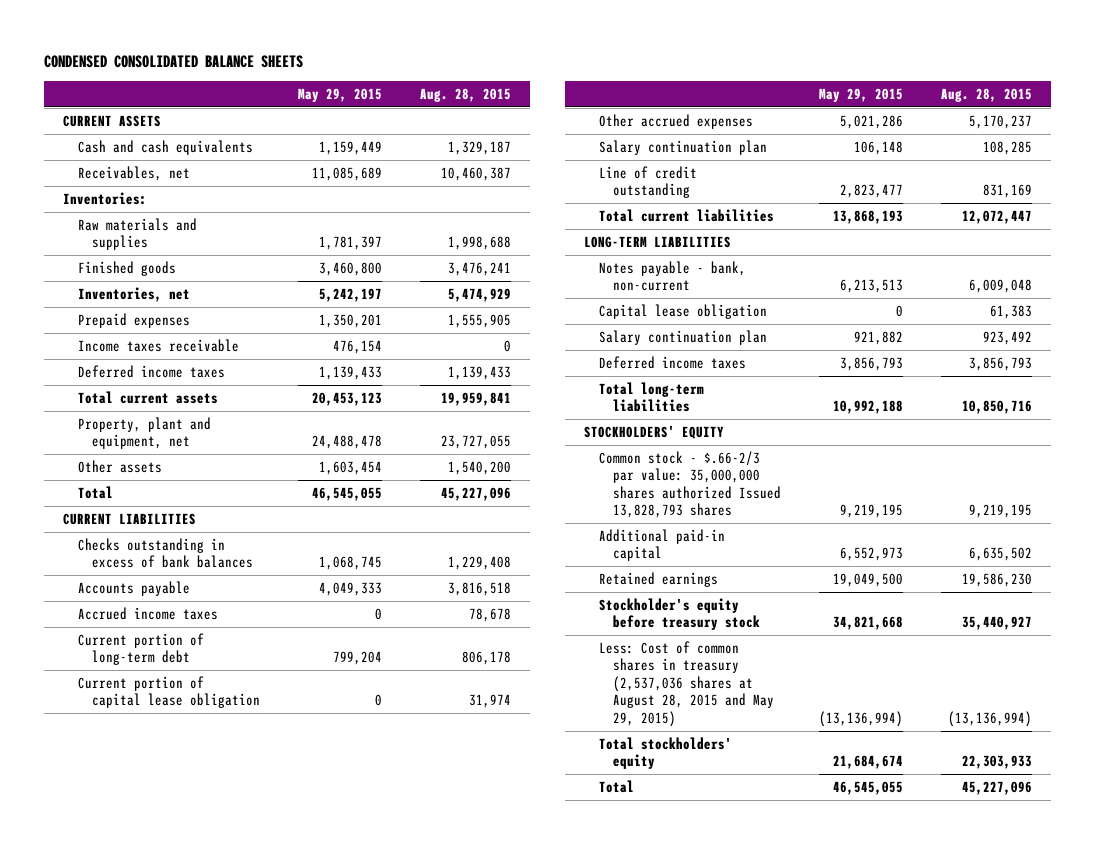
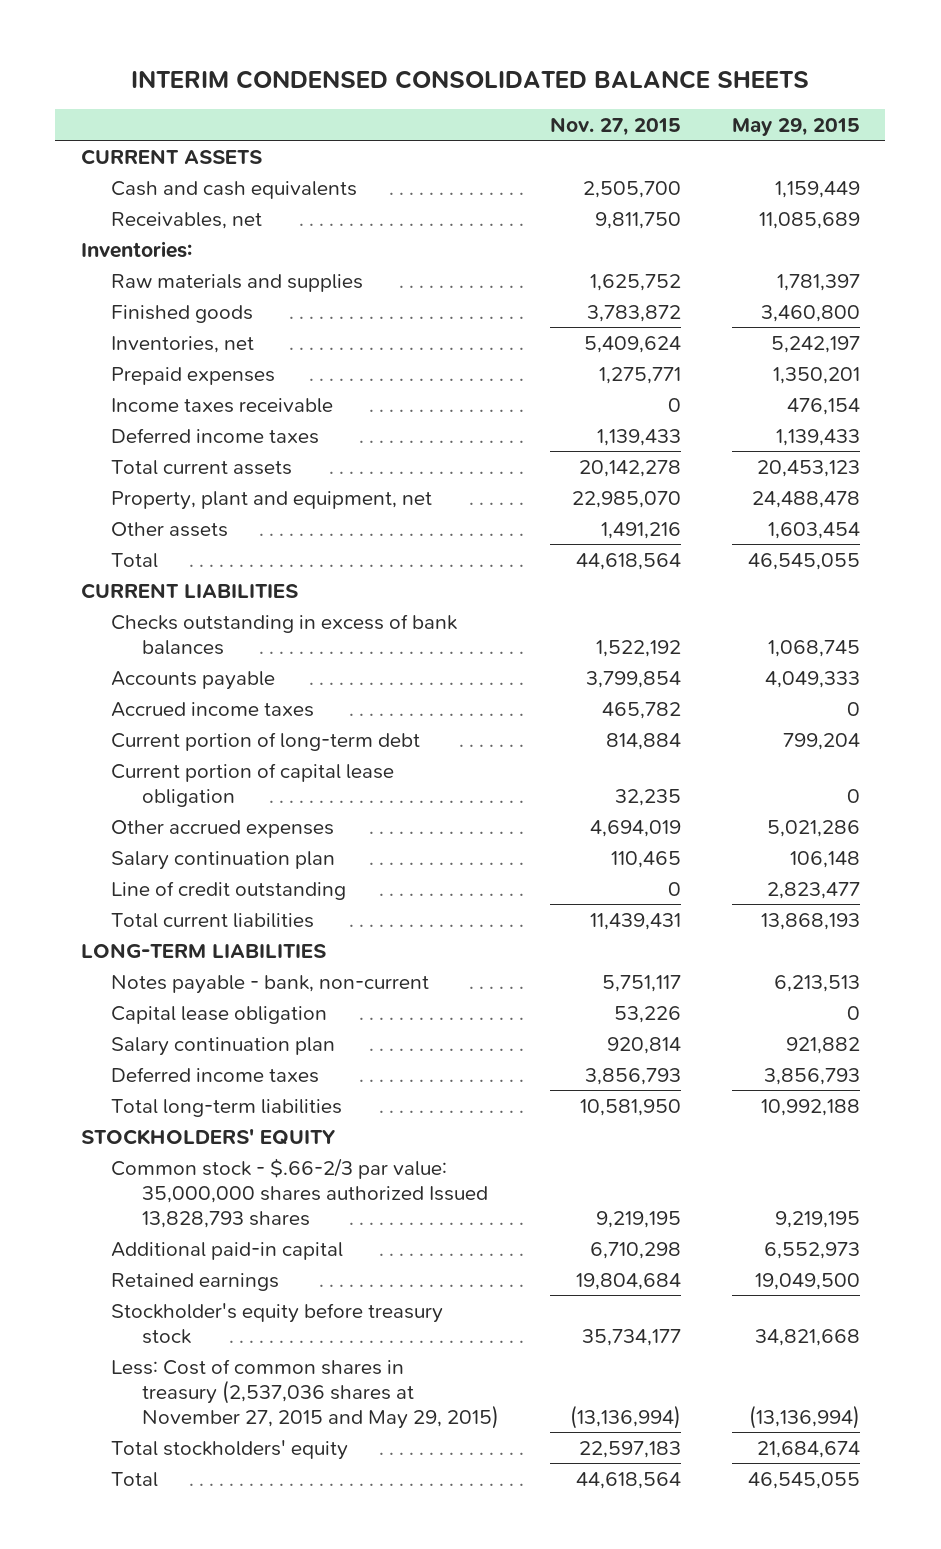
[44,54,304,68] CONDENSED CONSOLIDATED BALANCE SHEETS -> [131,70,810,90] INTERIM CONDENSED CONSOLIDATED BALANCE SHEETS
[419,87,511,102] Aug. 28, 2015 -> none
none -> [549,116,681,136] Nov. 27, 2015
[598,641,775,727] Less: Cost of common shares in treasury (2,537,036 shares at August 28, 2015 and May 29, 2015) -> [111,1358,499,1429] Less: Cost of common shares in treasury (2,537,036 shares at November 27, 2015 and May 29, 2015)

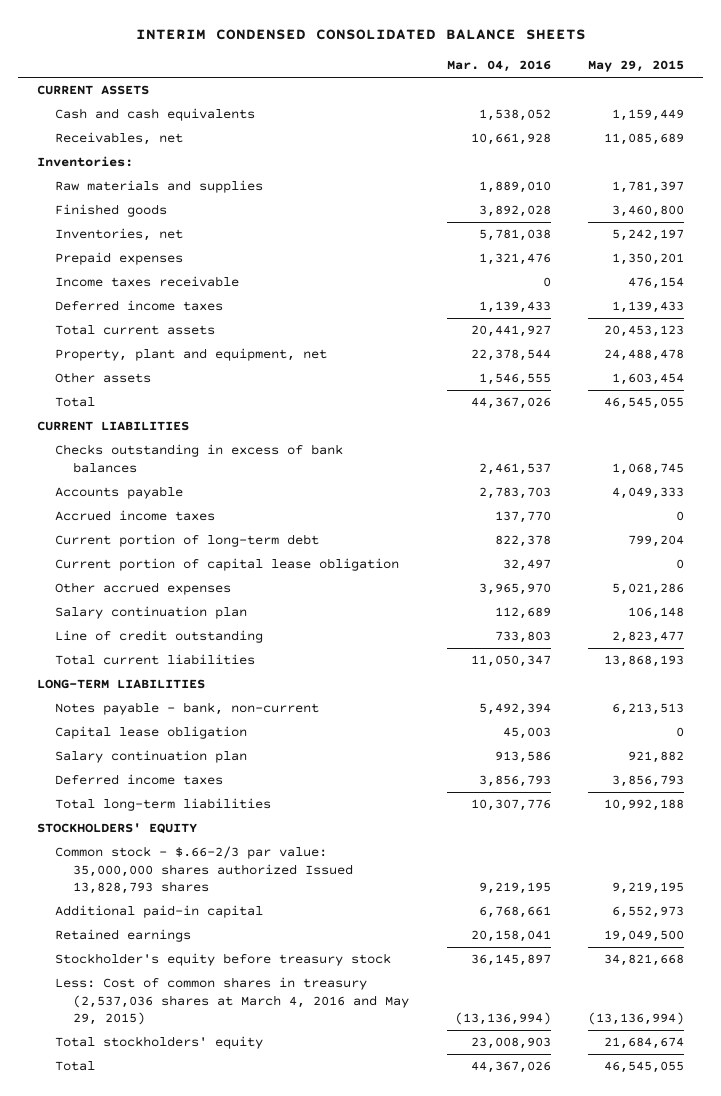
[549,116,681,136] Nov. 27, 2015 -> none
none -> [446,60,551,73] Mar. 04, 2016
[111,1358,499,1429] Less: Cost of common shares in treasury (2,537,036 shares at November 27, 2015 and May 29, 2015) -> [54,977,409,1026] Less: Cost of common shares in treasury (2,537,036 shares at March 4, 2016 and May 29, 2015)

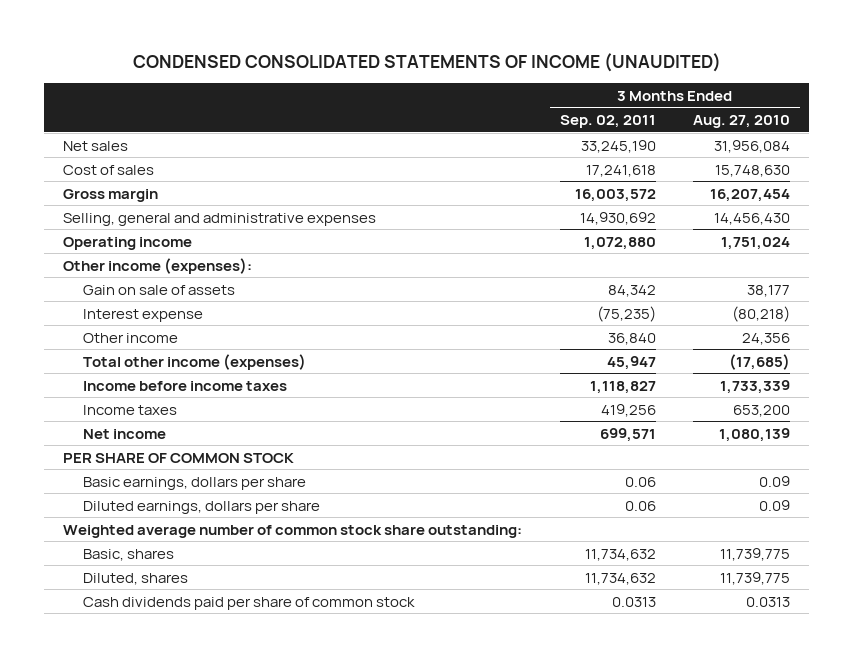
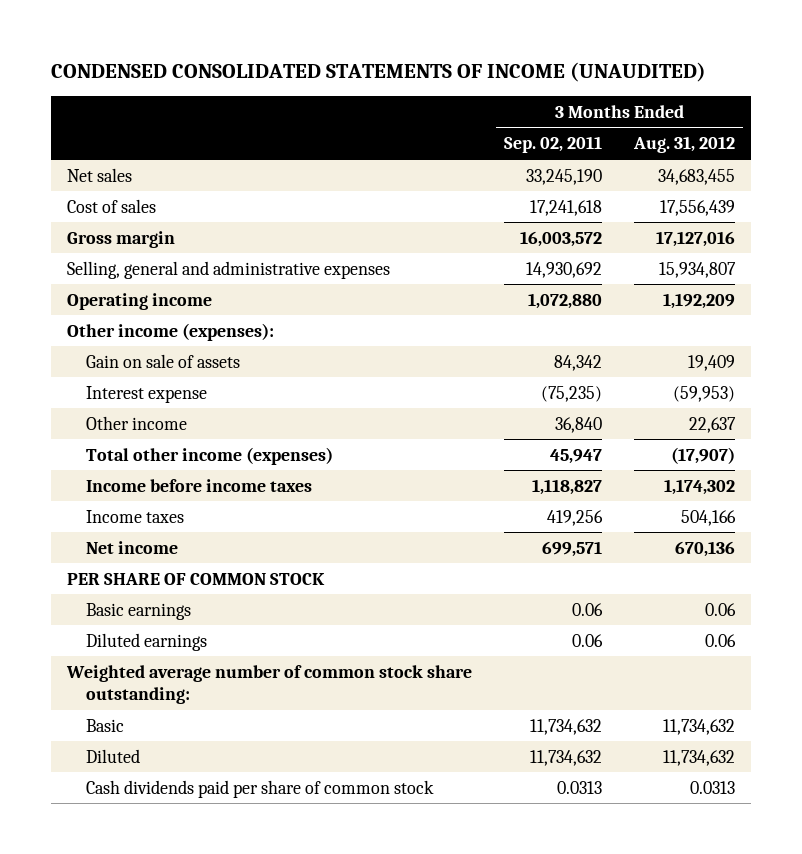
[693,115,791,129] Aug. 27, 2010 -> none
none -> [633,136,736,154] Aug. 31, 2012
[83,476,307,490] Basic earnings, dollars per share -> [85,602,191,620] Basic earnings
[83,500,321,514] Diluted earnings, dollars per share -> [85,632,207,651] Diluted earnings
[83,548,175,561] Basic, shares -> [85,718,124,732] Basic
[83,572,189,585] Diluted, shares -> [85,748,140,763] Diluted

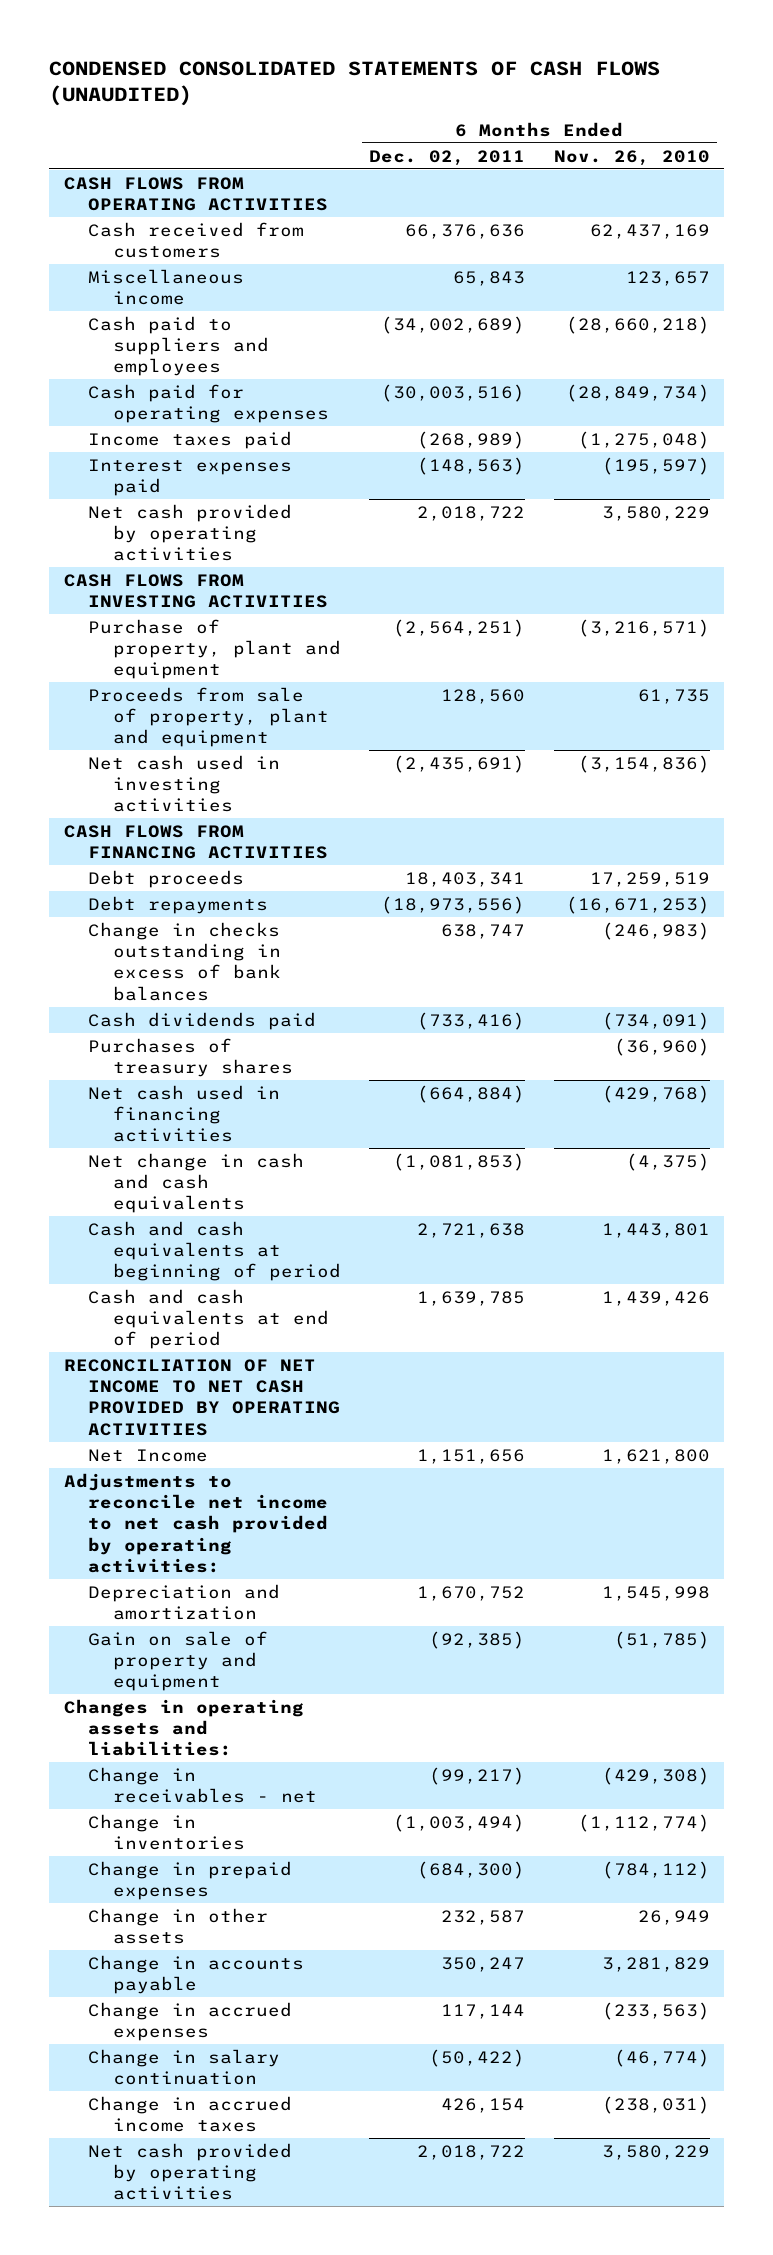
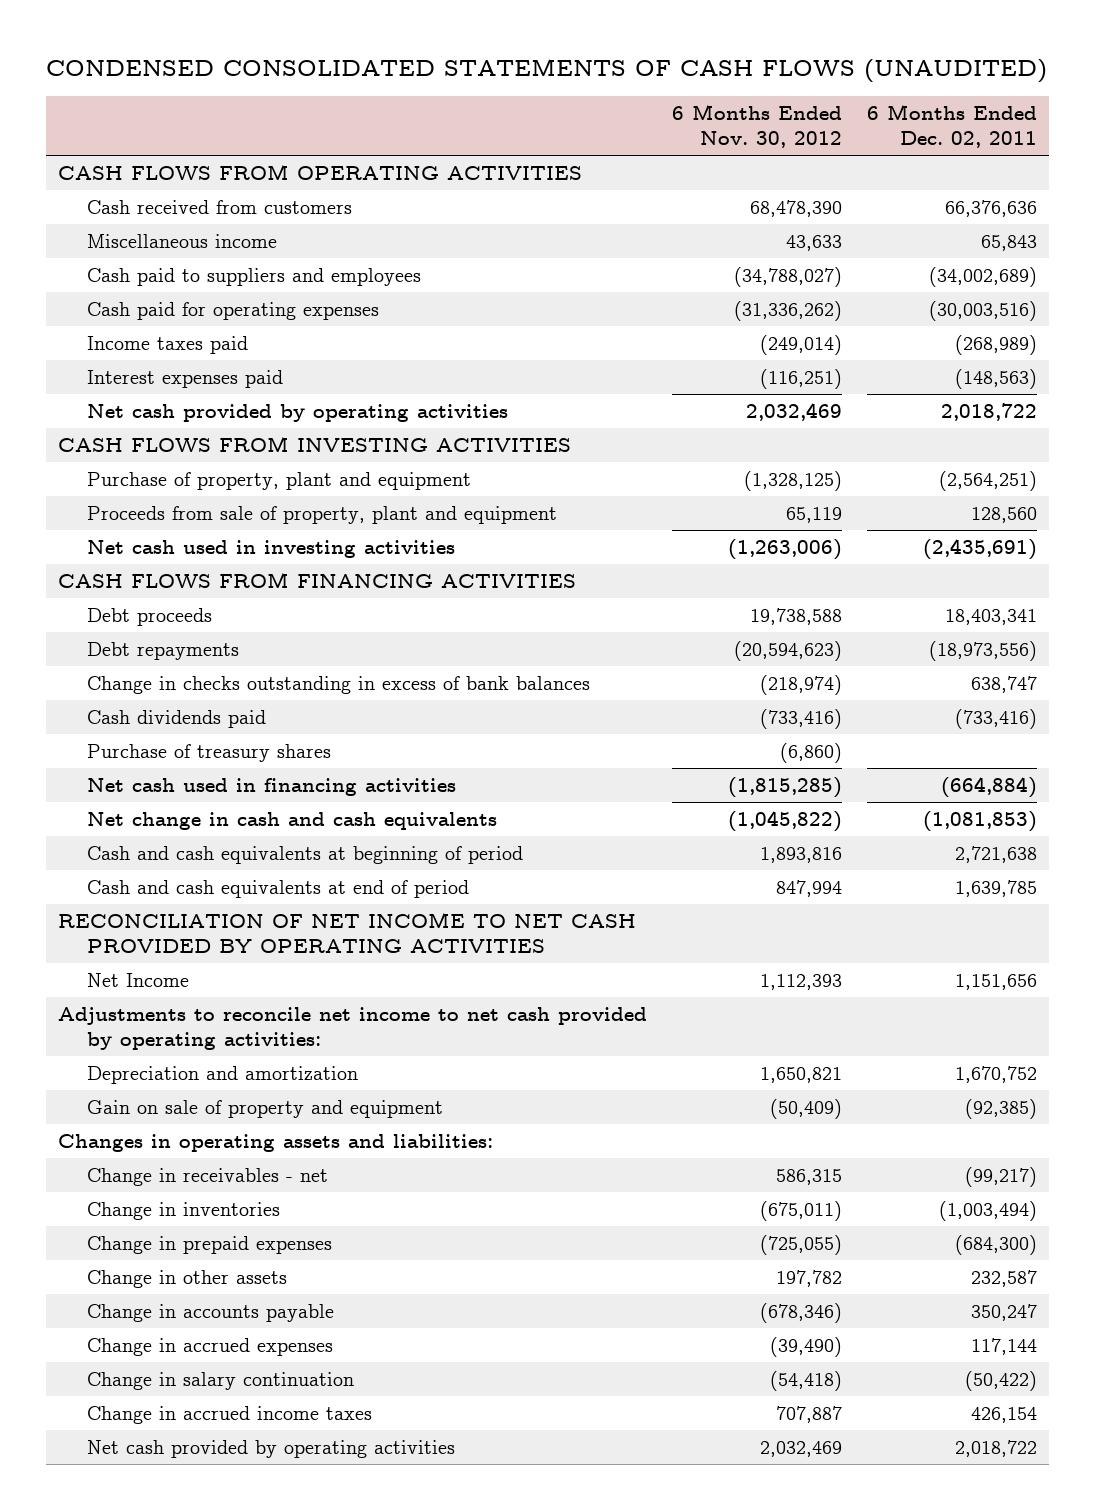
[553,149,710,166] Nov. 26, 2010 -> none
none -> [671,104,842,148] 6 Months Ended Nov. 30, 2012
[88,1037,293,1077] Purchases of treasury shares -> [86,743,331,762] Purchase of treasury shares

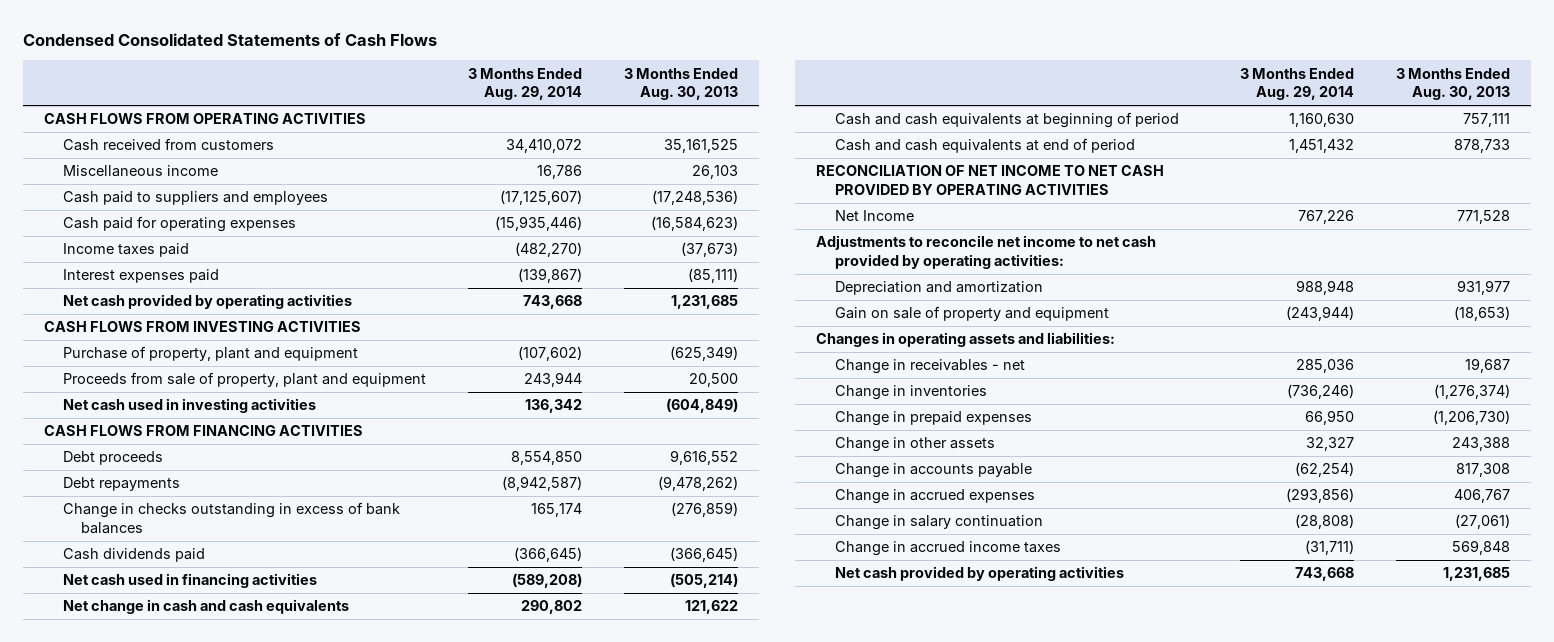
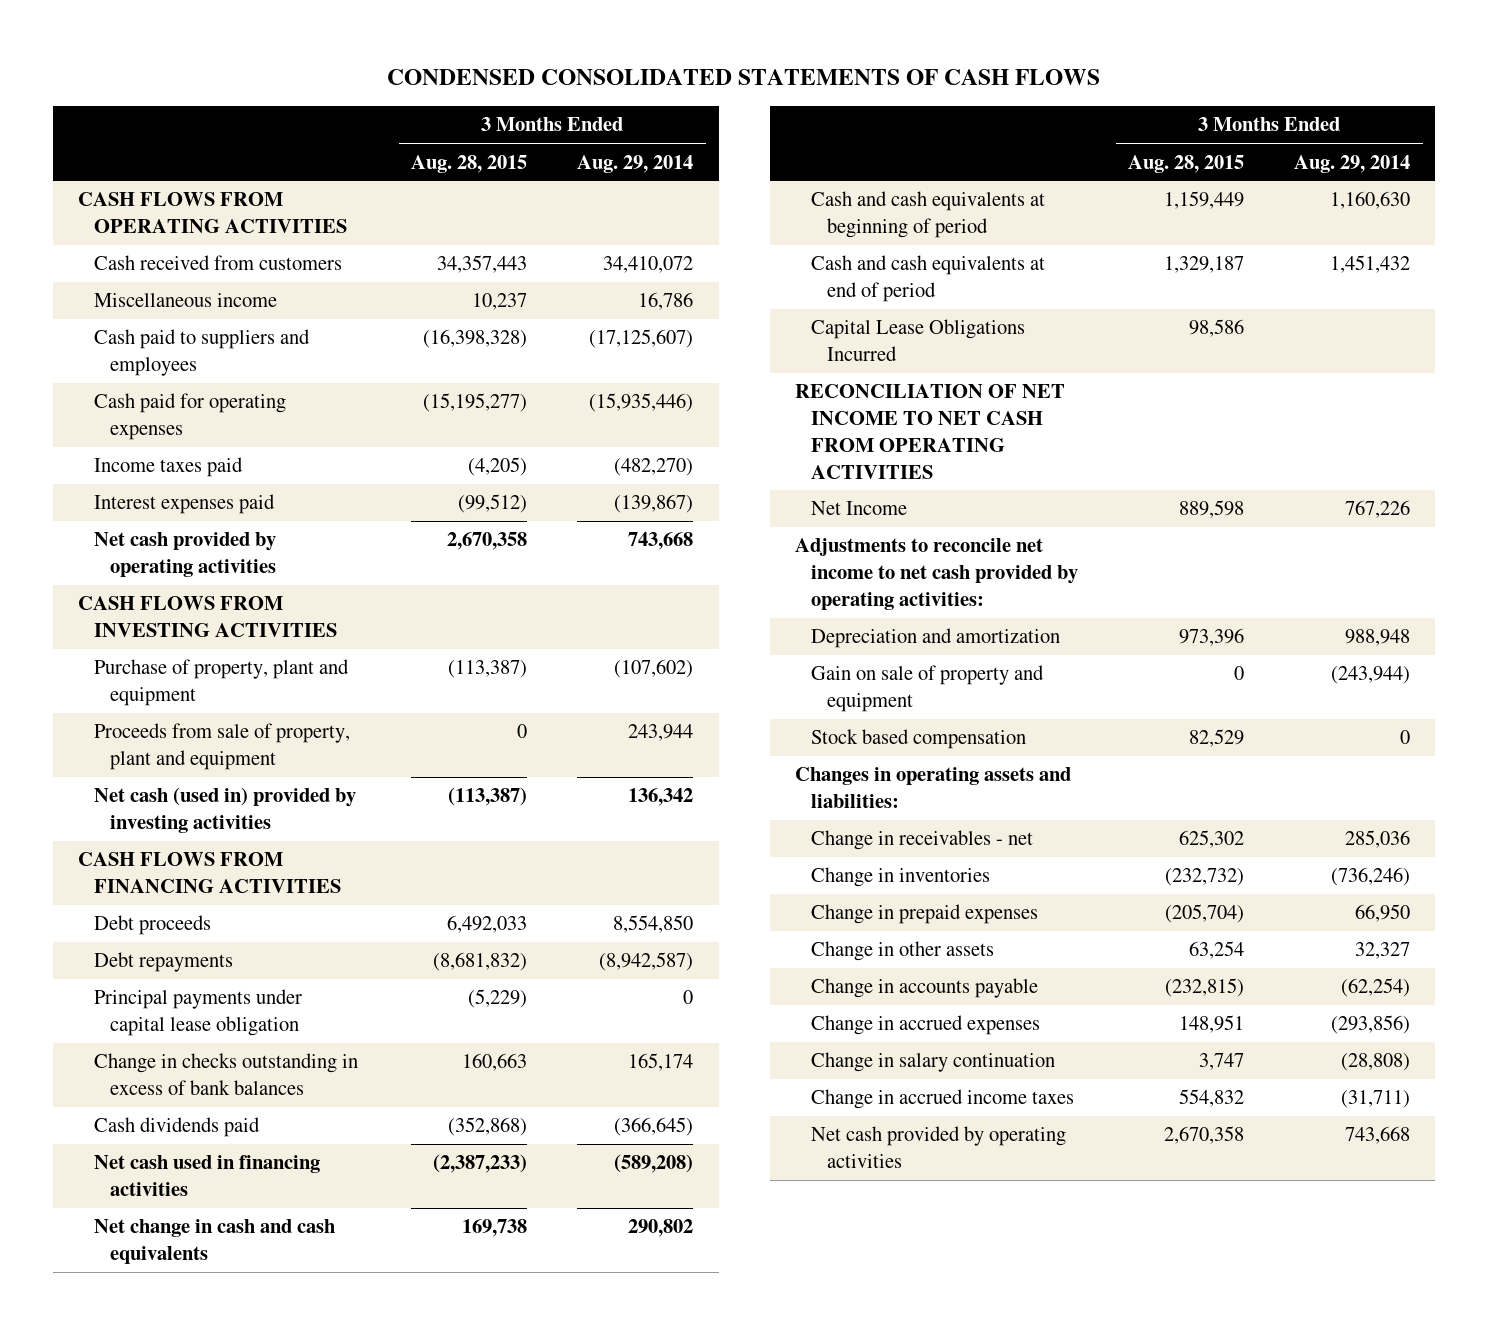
[23,32,438,46] Condensed Consolidated Statements of Cash Flows -> [387,69,1101,86] CONDENSED CONSOLIDATED STATEMENTS OF CASH FLOWS
[624,67,739,101] 3 Months Ended Aug. 30, 2013 -> none
none -> [411,154,528,173] Aug. 28, 2015
[62,398,316,414] Net cash used in investing activities -> [94,787,357,834] Net cash (used in) provided by investing activities
none -> [94,989,303,1037] Principal payments under capital lease obligation
none -> [810,319,1025,362] Capital Lease Obligations Incurred
[816,165,1165,195] RECONCILIATION OF NET INCOME TO NET CASH PROVIDED BY OPERATING ACTIVITIES -> [795,384,1066,479] RECONCILIATION OF NET INCOME TO NET CASH FROM OPERATING ACTIVITIES
none -> [810,729,1026,750] Stock based compensation

